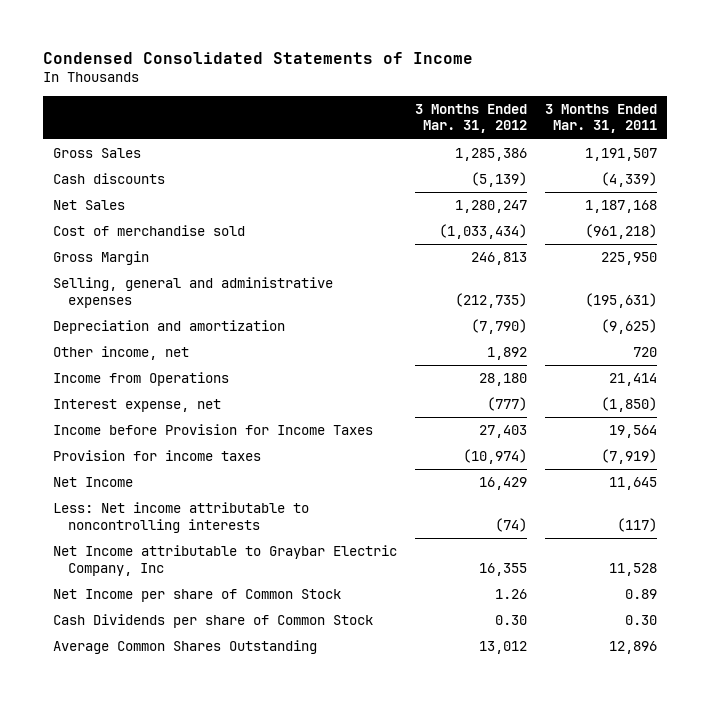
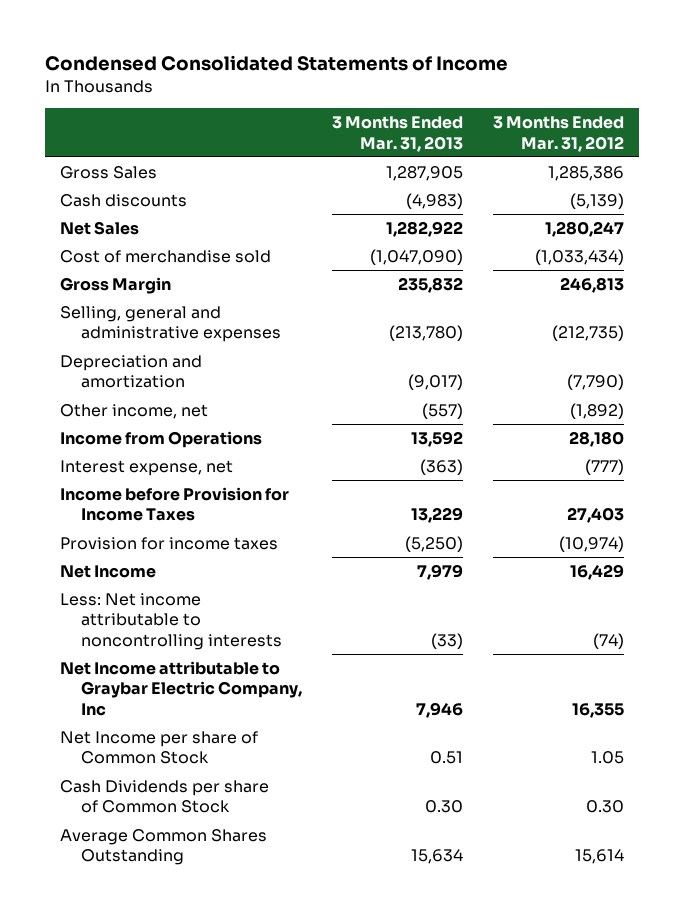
[545,103,658,134] 3 Months Ended Mar. 31, 2011 -> none
none -> [332,116,464,152] 3 Months Ended Mar. 31, 2013
[486,346,527,360] 1,892 -> [569,402,624,419] (1,892)
[494,588,527,599] 1.26 -> [590,751,624,765] 1.05
[478,640,527,654] 13,012 -> [574,849,624,865] 15,614

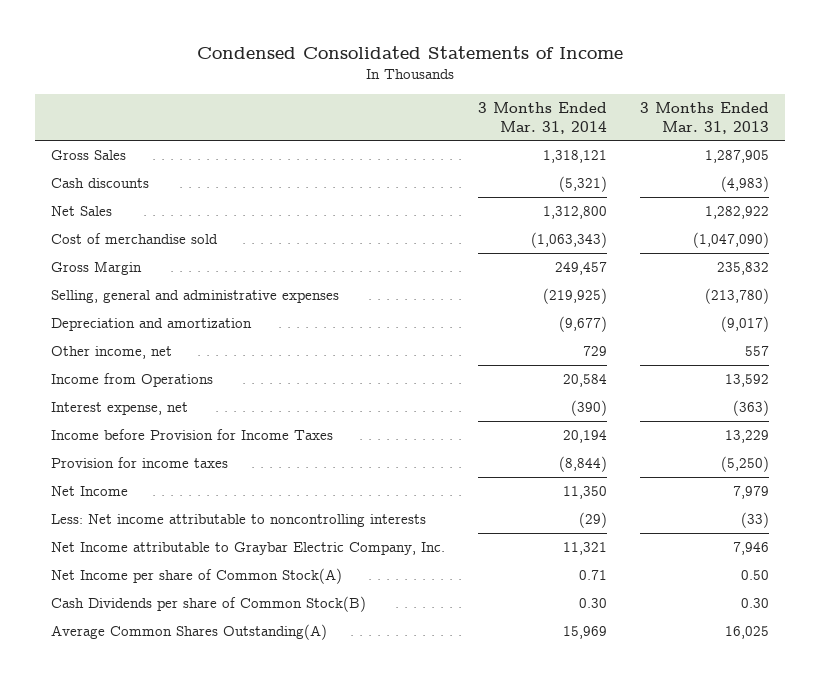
[492,116,624,152] 3 Months Ended Mar. 31, 2012 -> none
none -> [477,102,607,134] 3 Months Ended Mar. 31, 2014
[422,402,464,419] (557) -> [744,346,769,357] 557
[59,660,303,716] Net Income attributable to Graybar Electric Company, Inc -> [51,542,446,556] Net Income attributable to Graybar Electric Company, Inc.
[59,730,258,765] Net Income per share of Common Stock -> [51,568,343,585] Net Income per share of Common Stock(A)
[430,751,464,765] 0.51 -> [740,570,769,581] 0.50
[59,779,269,814] Cash Dividends per share of Common Stock -> [51,596,367,613] Cash Dividends per share of Common Stock(B)
[59,828,267,866] Average Common Shares Outstanding -> [51,624,328,641] Average Common Shares Outstanding(A)
[411,849,464,865] 15,634 -> [724,626,769,640] 16,025

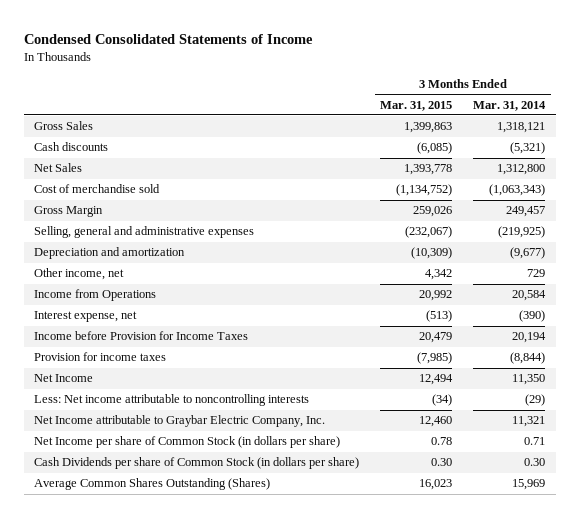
[639,102,769,134] 3 Months Ended Mar. 31, 2013 -> none
none -> [380,100,453,111] Mar. 31, 2015
[51,568,343,585] Net Income per share of Common Stock(A) -> [34,436,341,449] Net Income per share of Common Stock (in dollars per share)
[51,596,367,613] Cash Dividends per share of Common Stock(B) -> [34,457,360,470] Cash Dividends per share of Common Stock (in dollars per share)
[51,624,328,641] Average Common Shares Outstanding(A) -> [34,478,271,491] Average Common Shares Outstanding (Shares)

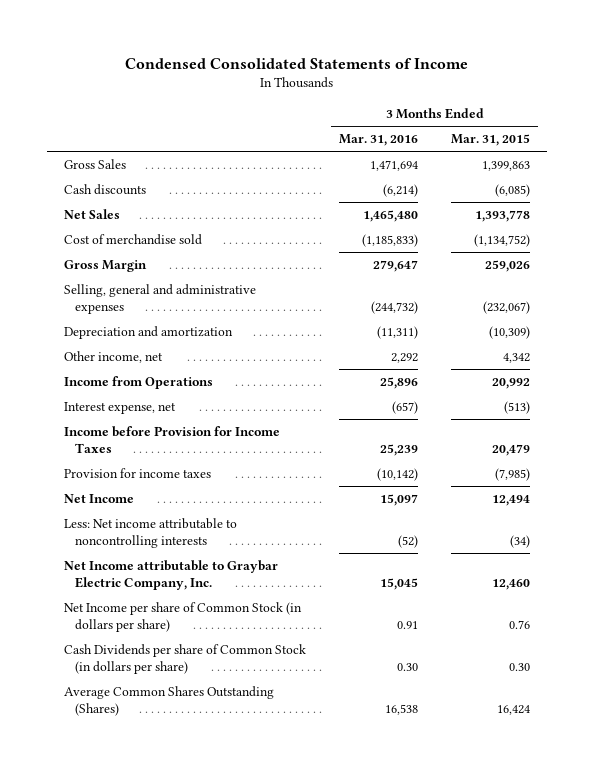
[473,100,547,111] Mar. 31, 2014 -> none
none -> [339,134,419,147] Mar. 31, 2016
[431,437,453,446] 0.78 -> [509,619,531,629] 0.76
[419,479,453,491] 16,023 -> [497,704,531,715] 16,424

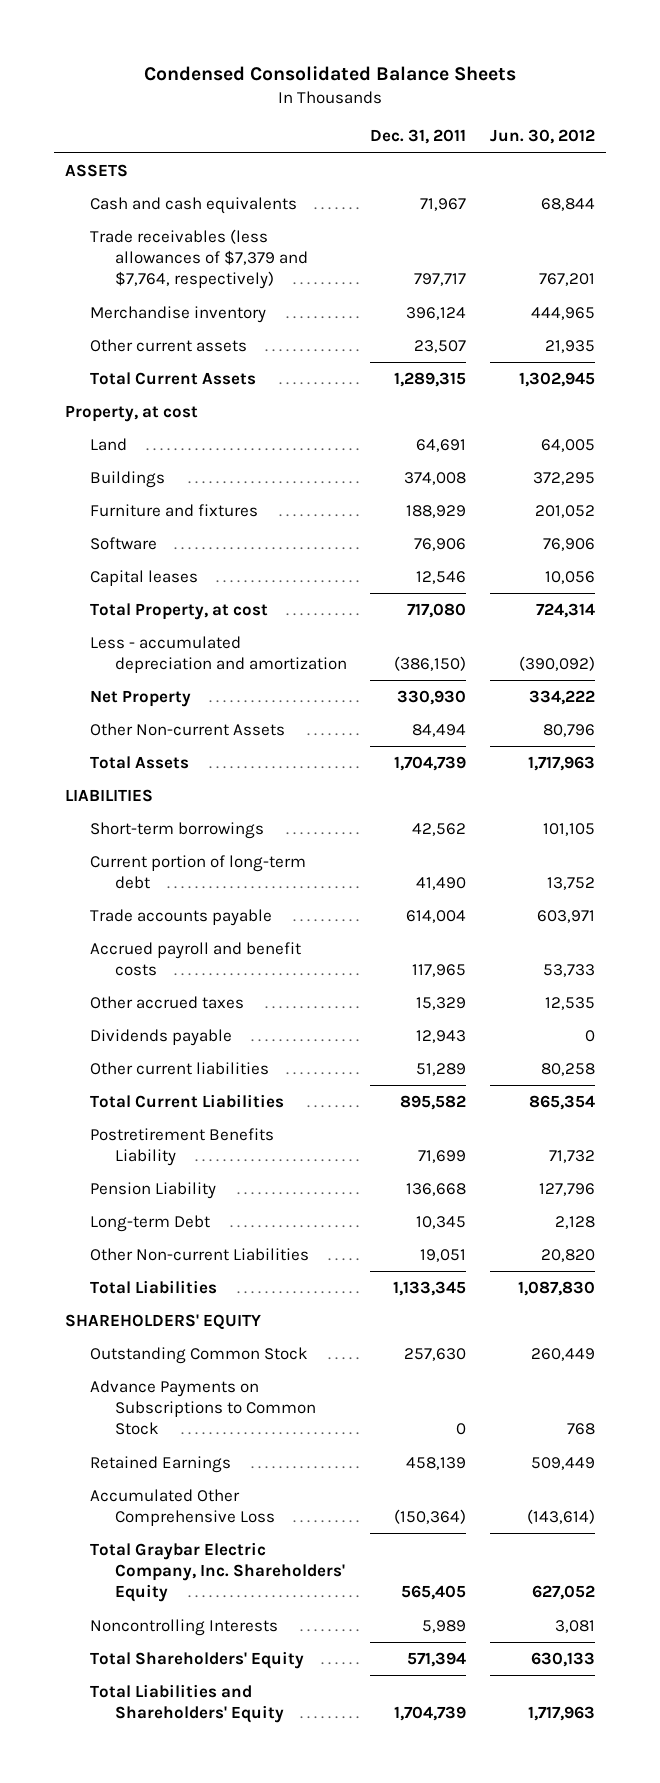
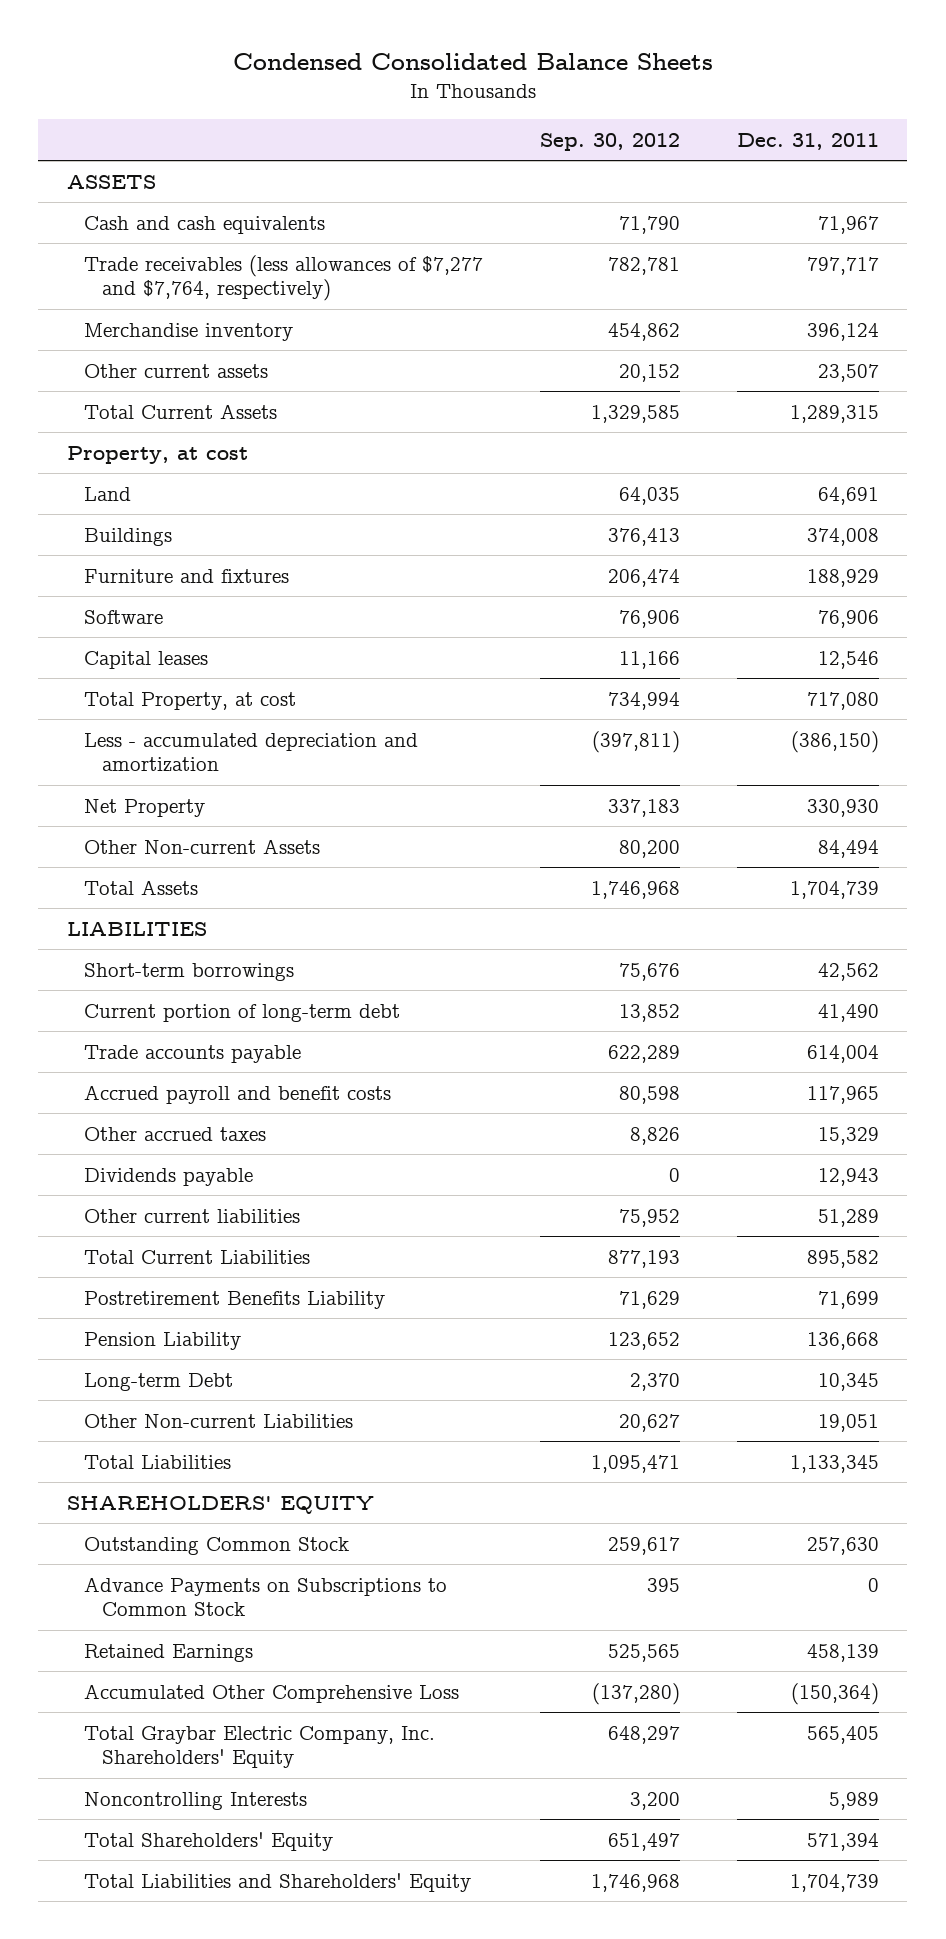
[489,129,595,145] Jun. 30, 2012 -> none
none -> [540,132,681,151] Sep. 30, 2012
[90,228,309,290] Trade receivables (less allowances of $7,379 and $7,764, respectively) -> [84,254,484,302] Trade receivables (less allowances of $7,277 and $7,764, respectively)

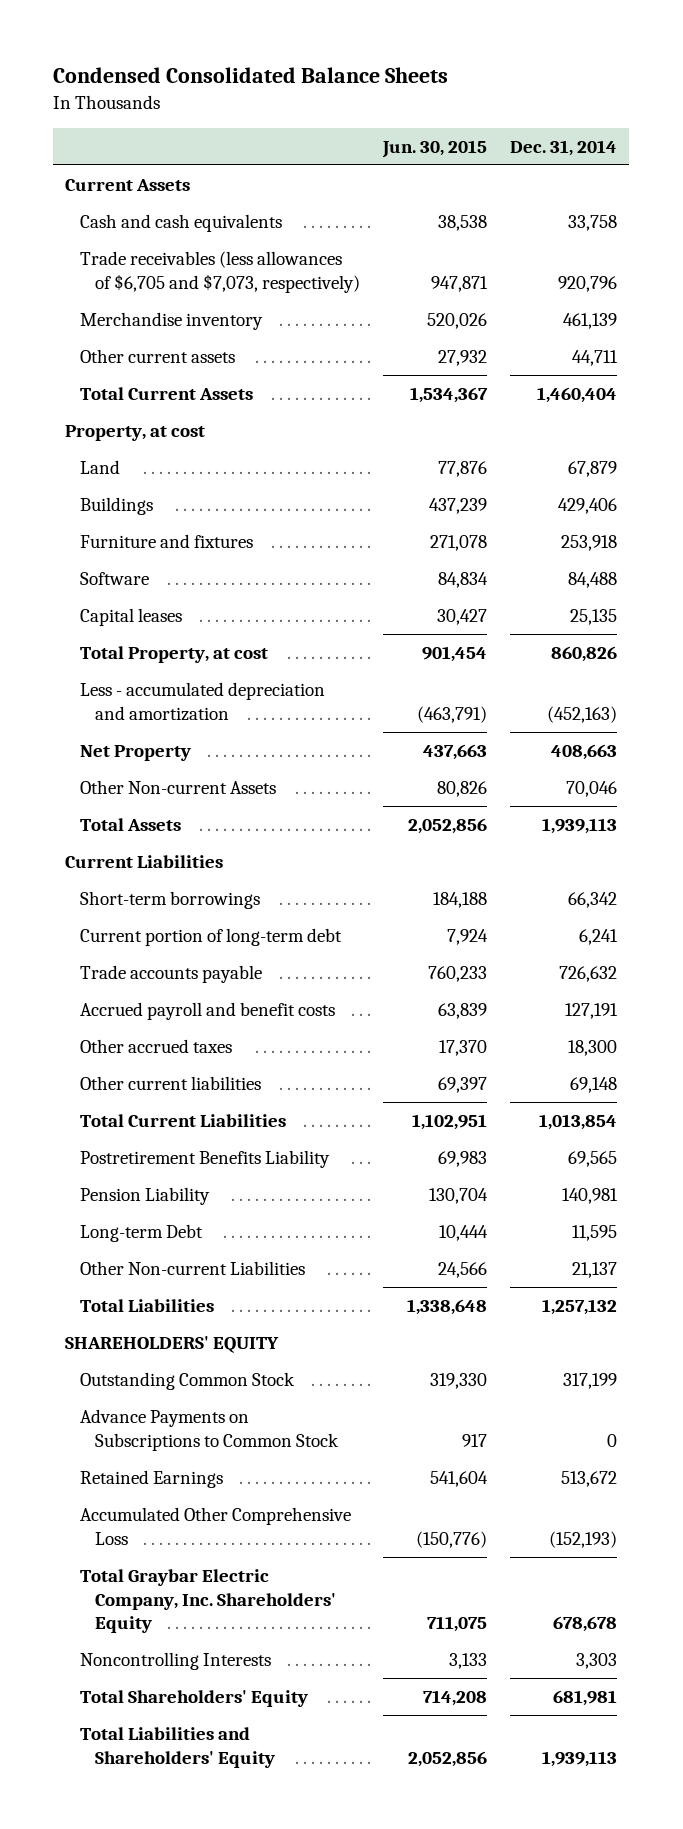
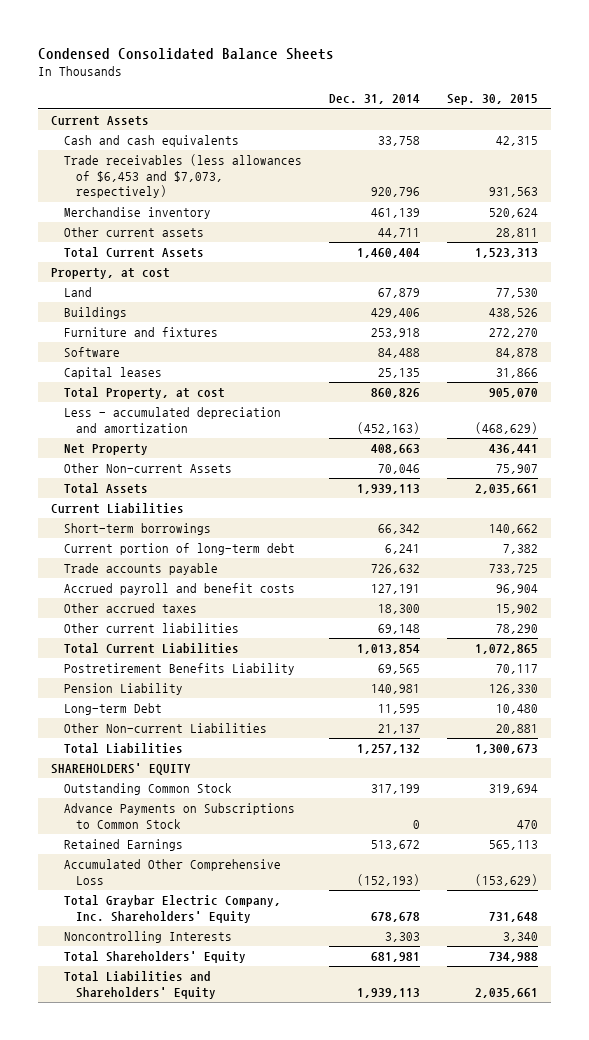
[382,139,488,158] Jun. 30, 2015 -> none
none -> [446,94,538,106] Sep. 30, 2015
[79,250,360,293] Trade receivables (less allowances of $6,705 and $7,073, respectively) -> [63,154,302,199] Trade receivables (less allowances of $6,453 and $7,073, respectively)

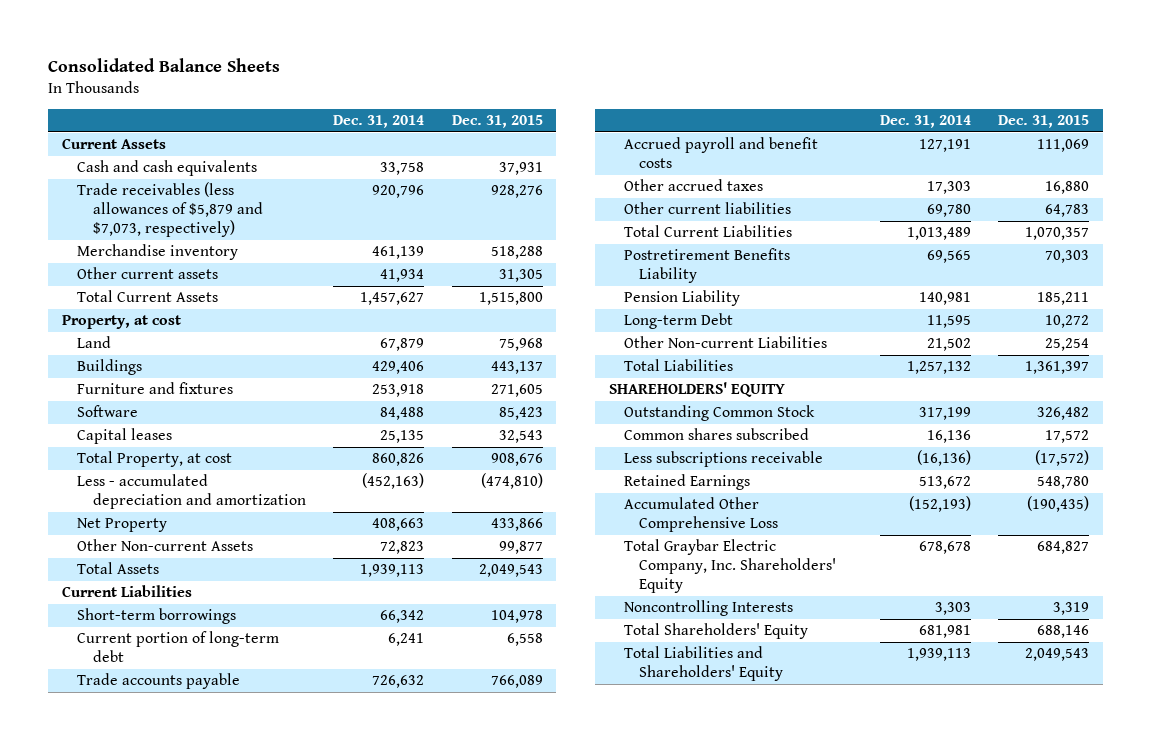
[37,47,334,60] Condensed Consolidated Balance Sheets -> [48,58,281,73] Consolidated Balance Sheets
[446,94,538,106] Sep. 30, 2015 -> none
none -> [451,115,543,129] Dec. 31, 2015
[63,154,302,199] Trade receivables (less allowances of $6,453 and $7,073, respectively) -> [77,182,263,238] Trade receivables (less allowances of $5,879 and $7,073, respectively)
[377,228,420,239] 44,711 -> [380,269,425,283] 41,934
[356,248,420,259] 1,460,404 -> [360,292,425,306] 1,457,627
[377,464,420,475] 70,046 -> [380,541,425,555] 72,823
[377,604,420,615] 18,300 -> [926,181,971,195] 17,303
[377,624,420,635] 69,148 -> [926,204,971,218] 69,780
[356,644,420,655] 1,013,854 -> [906,227,971,241] 1,013,489
[377,724,420,735] 21,137 -> [926,338,971,352] 21,502
[63,803,295,829] Advance Payments on Subscriptions to Common Stock -> none
none -> [624,428,810,441] Common shares subscribed
none -> [624,451,824,468] Less subscriptions receivable

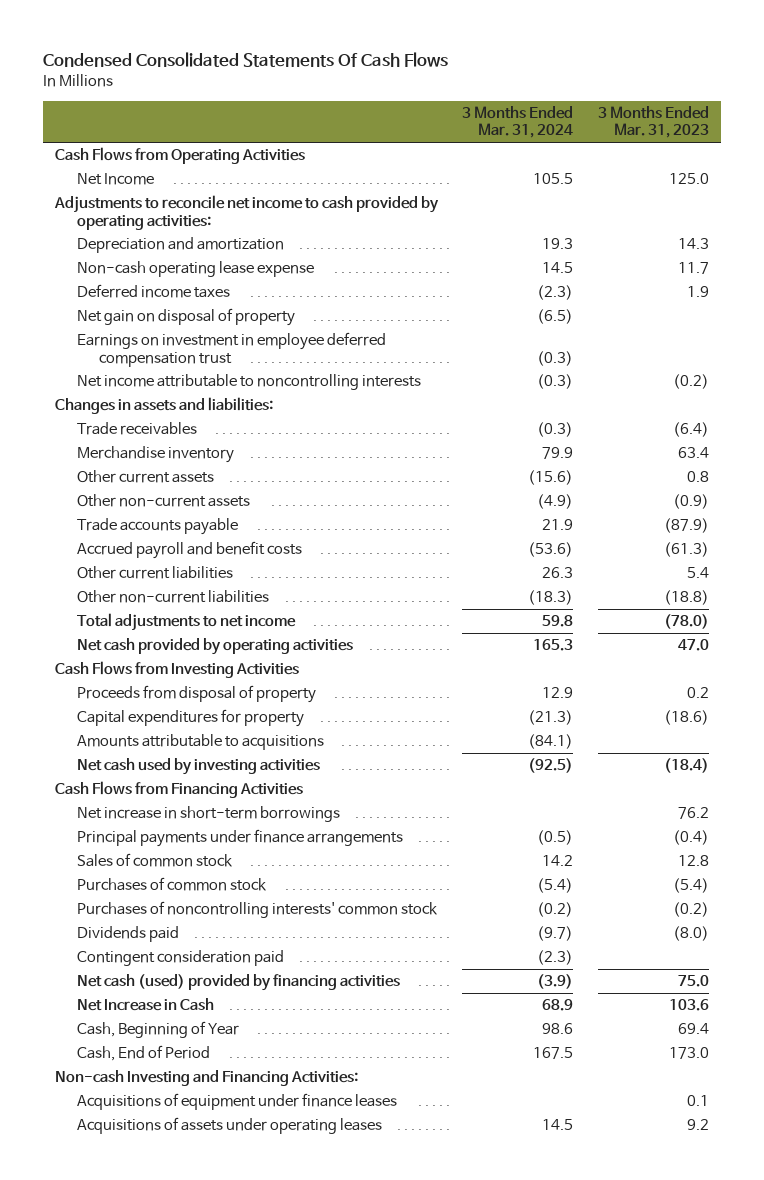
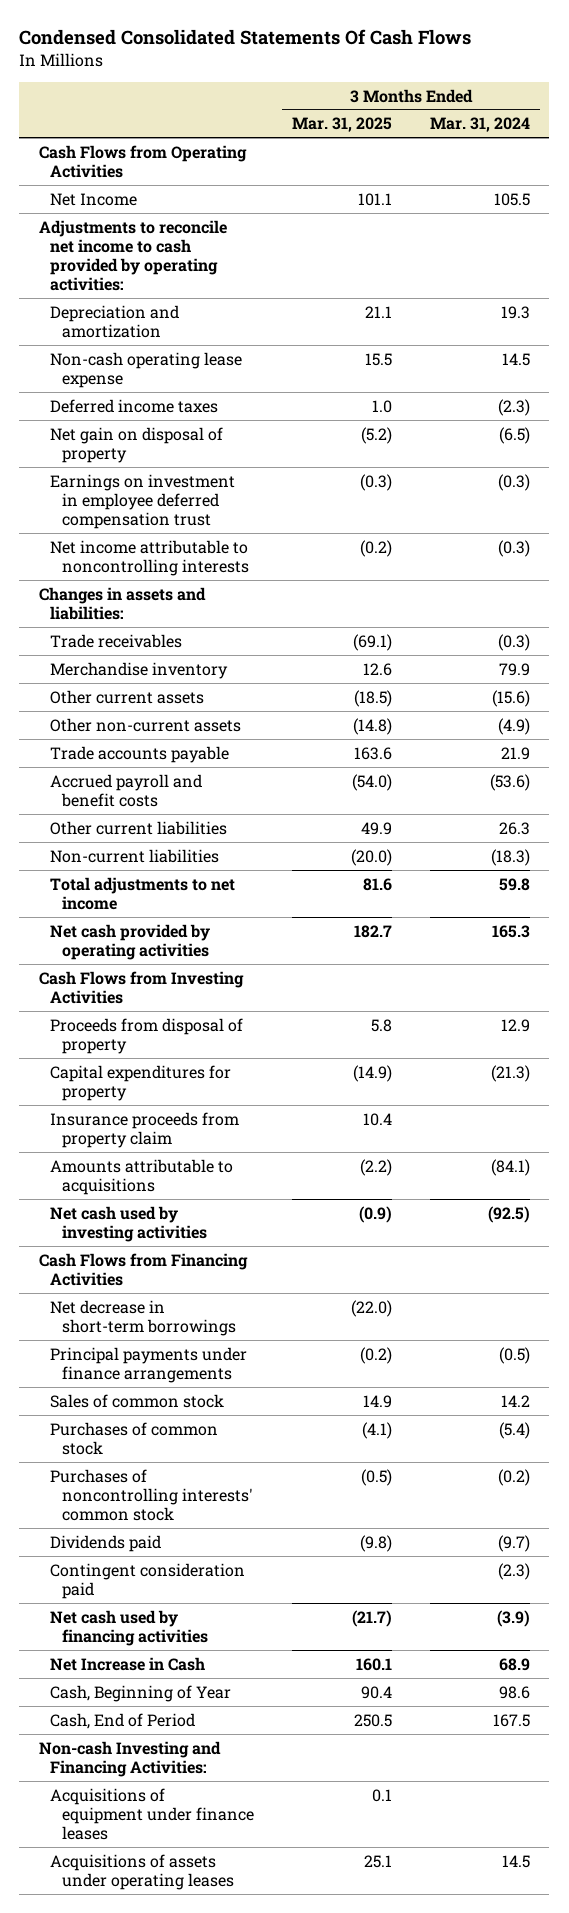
[597,105,709,139] 3 Months Ended Mar. 31, 2023 -> none
none -> [291,117,392,133] Mar. 31, 2025
[77,590,270,604] Other non-current liabilities -> [50,848,220,863] Non-current liabilities
none -> [50,1111,240,1148] Insurance proceeds from property claim
[77,806,341,823] Net increase in short-term borrowings -> [50,1299,236,1336] Net decrease in short-term borrowings
[77,974,401,992] Net cash (used) provided by financing activities -> [50,1609,208,1646] Net cash used by financing activities

